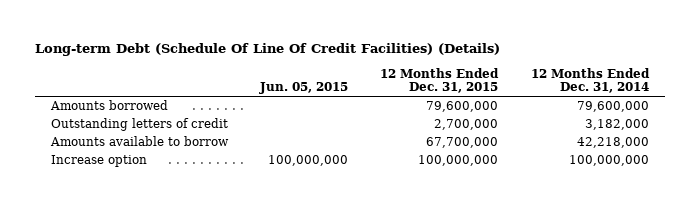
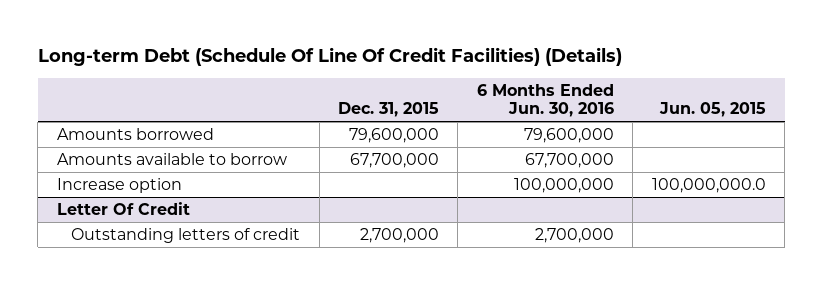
[380,67,500,94] 12 Months Ended Dec. 31, 2015 -> none
[530,67,650,94] 12 Months Ended Dec. 31, 2014 -> none
none -> [337,102,439,118] Dec. 31, 2015
none -> [476,84,614,118] 6 Months Ended Jun. 30, 2016
[51,118,229,132] Outstanding letters of credit -> none
[268,155,349,167] 100,000,000 -> [651,177,766,193] 100,000,000.0
none -> [56,201,190,215] Letter Of Credit
none -> [71,227,301,243] Outstanding letters of credit

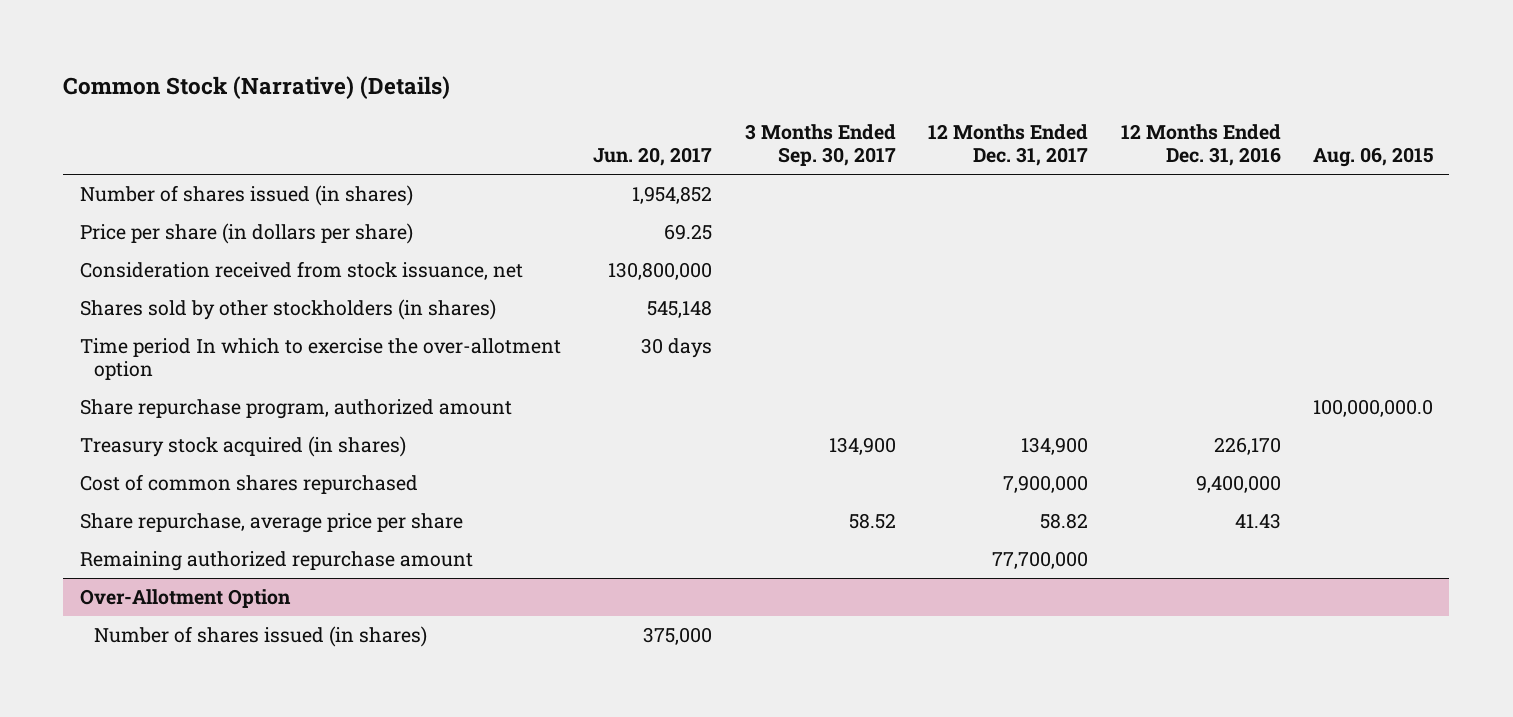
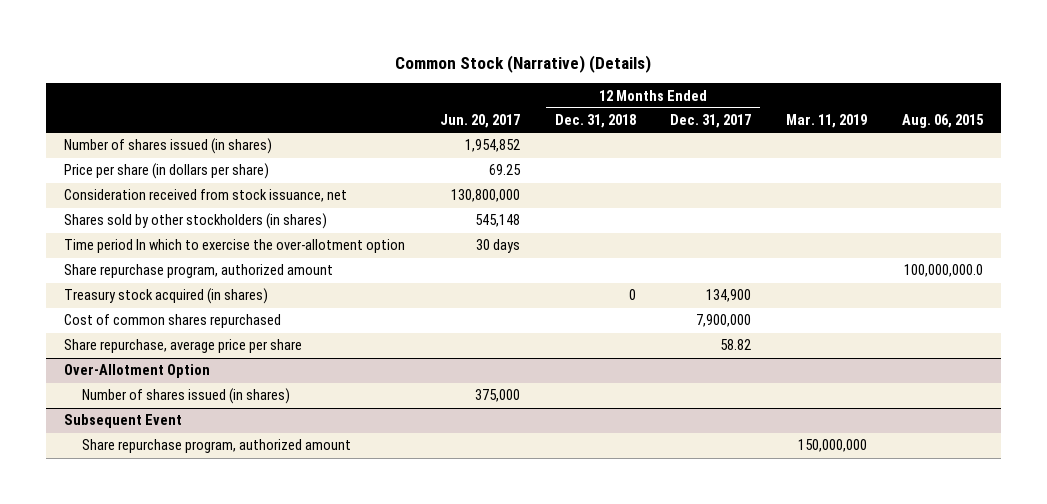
[744,124,896,167] 3 Months Ended Sep. 30, 2017 -> none
[1120,124,1281,167] 12 Months Ended Dec. 31, 2016 -> none
none -> [554,114,636,129] Dec. 31, 2018
none -> [786,114,868,129] Mar. 11, 2019
[79,550,473,571] Remaining authorized repurchase amount -> none
none -> [63,414,182,429] Subsequent Event
none -> [82,439,352,454] Share repurchase program, authorized amount

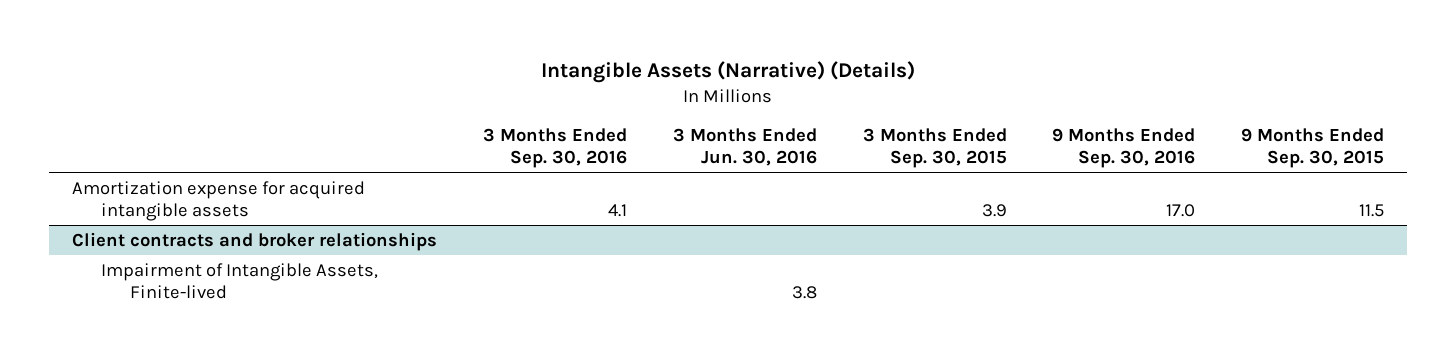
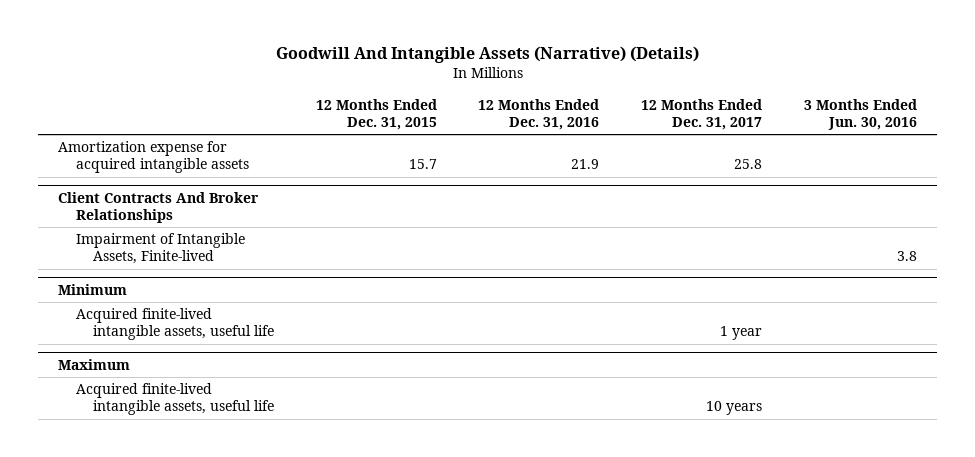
[541,61,916,84] Intangible Assets (Narrative) (Details) -> [275,46,699,64] Goodwill And Intangible Assets (Narrative) (Details)
[482,128,627,169] 3 Months Ended Sep. 30, 2016 -> none
[862,128,1007,169] 3 Months Ended Sep. 30, 2015 -> none
[1052,128,1196,169] 9 Months Ended Sep. 30, 2016 -> none
[1241,128,1385,169] 9 Months Ended Sep. 30, 2015 -> none
none -> [315,98,437,130] 12 Months Ended Dec. 31, 2015
none -> [478,98,600,130] 12 Months Ended Dec. 31, 2016
none -> [640,98,762,130] 12 Months Ended Dec. 31, 2017
[72,231,438,251] Client contracts and broker relationships -> [58,191,260,224] Client Contracts And Broker Relationships
none -> [58,283,128,295] Minimum
none -> [75,308,274,341] Acquired finite-lived intangible assets, useful life
none -> [58,358,131,370] Maximum
none -> [75,383,274,416] Acquired finite-lived intangible assets, useful life

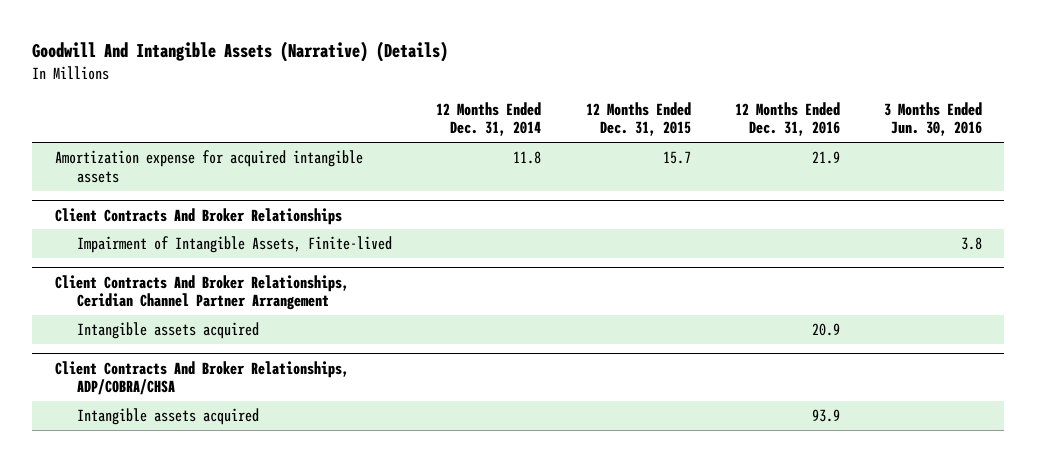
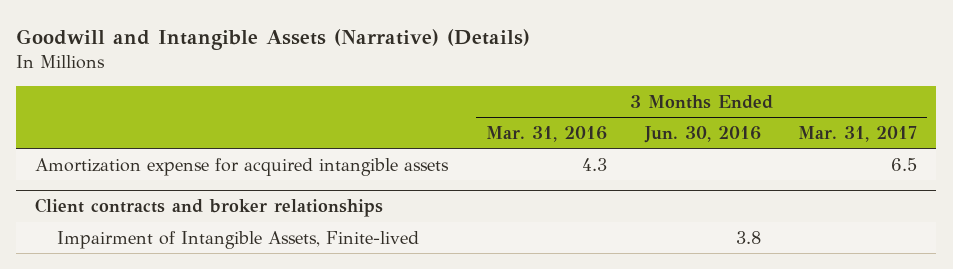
[32,41,449,63] Goodwill And Intangible Assets (Narrative) (Details) -> [16,29,531,51] Goodwill and Intangible Assets (Narrative) (Details)
[436,101,542,137] 12 Months Ended Dec. 31, 2014 -> none
[585,101,691,137] 12 Months Ended Dec. 31, 2015 -> none
[734,101,840,137] 12 Months Ended Dec. 31, 2016 -> none
none -> [485,125,607,142] Mar. 31, 2016
none -> [798,125,918,142] Mar. 31, 2017
[54,207,342,225] Client Contracts And Broker Relationships -> [35,198,384,218] Client contracts and broker relationships
[54,274,349,311] Client Contracts And Broker Relationships, Ceridian Channel Partner Arrangement -> none
[77,322,260,340] Intangible assets acquired -> none
[54,360,349,396] Client Contracts And Broker Relationships, ADP/COBRA/CHSA -> none
[77,408,260,426] Intangible assets acquired -> none

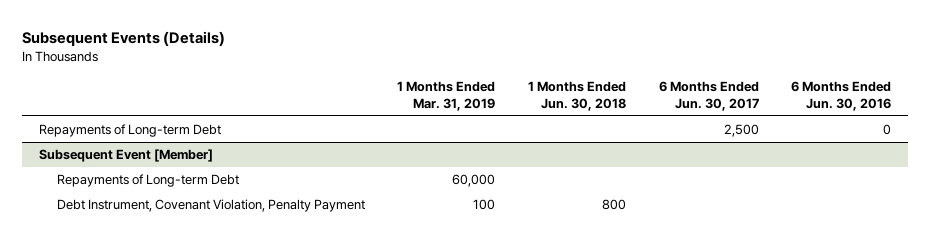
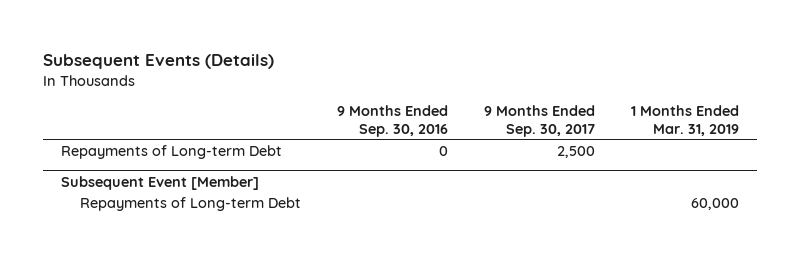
[527,80,626,112] 1 Months Ended Jun. 30, 2018 -> none
[658,80,759,112] 6 Months Ended Jun. 30, 2017 -> none
[791,80,892,112] 6 Months Ended Jun. 30, 2016 -> none
none -> [336,105,448,137] 9 Months Ended Sep. 30, 2016
none -> [483,105,595,137] 9 Months Ended Sep. 30, 2017
[56,199,365,213] Debt Instrument, Covenant Violation, Penalty Payment -> none

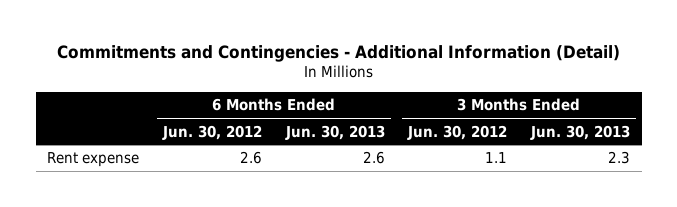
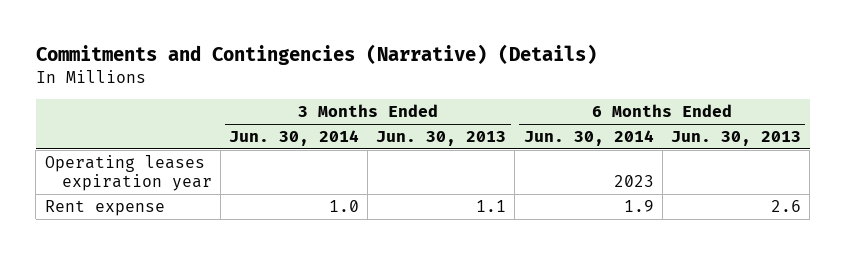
[56,45,620,63] Commitments and Contingencies - Additional Information (Detail) -> [35,44,597,66] Commitments and Contingencies (Narrative) (Details)
[162,124,263,140] Jun. 30, 2012 -> none
[407,124,508,140] Jun. 30, 2012 -> none
none -> [228,130,359,147] Jun. 30, 2014
none -> [523,130,654,147] Jun. 30, 2014
none -> [44,155,212,192] Operating leases expiration year
[607,151,630,165] 2.3 -> [476,200,507,213] 1.1

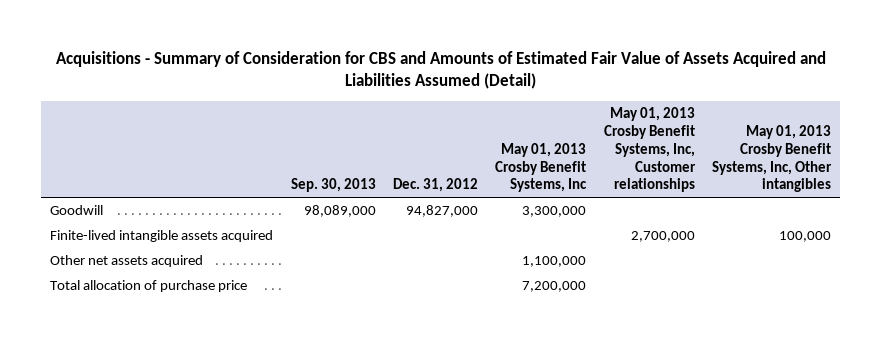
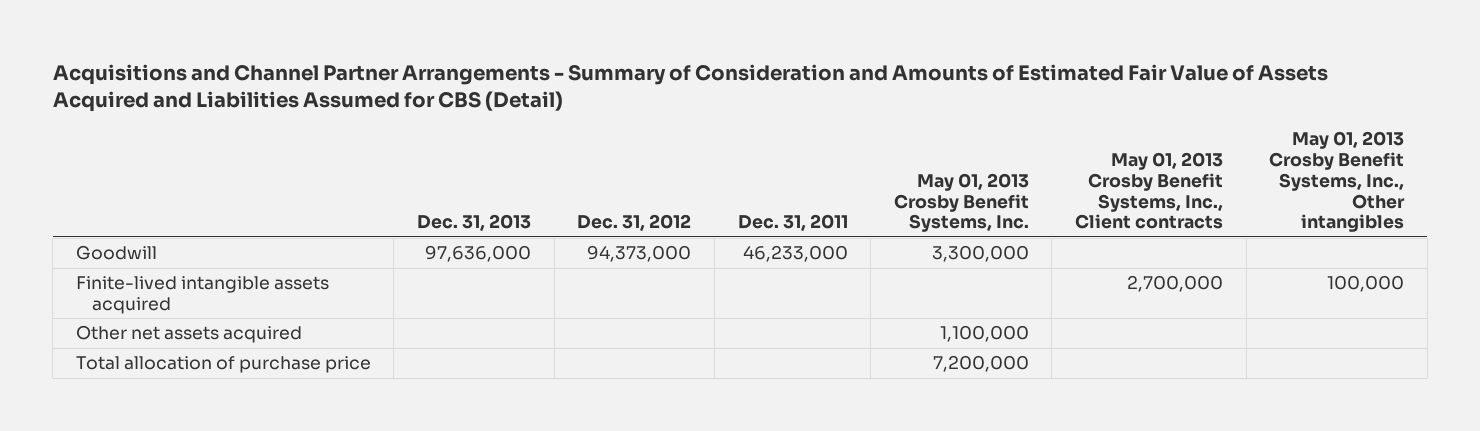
[55,50,826,90] Acquisitions - Summary of Consideration for CBS and Amounts of Estimated Fair Value of Assets Acquired and Liabilities Assumed (Detail) -> [52,63,1328,112] Acquisitions and Channel Partner Arrangements - Summary of Consideration and Amounts of Estimated Fair Value of Assets Acquired and Liabilities Assumed for CBS (Detail)
[290,178,376,193] Sep. 30, 2013 -> none
[495,142,588,193] May 01, 2013 Crosby Benefit Systems, Inc -> none
[603,107,696,193] May 01, 2013 Crosby Benefit Systems, Inc, Customer relationships -> none
[712,124,833,193] May 01, 2013 Crosby Benefit Systems, Inc, Other intangibles -> none
none -> [417,214,532,232] Dec. 31, 2013
none -> [737,214,848,232] Dec. 31, 2011
none -> [893,172,1029,233] May 01, 2013 Crosby Benefit Systems, Inc.
none -> [1075,151,1224,230] May 01, 2013 Crosby Benefit Systems, Inc., Client contracts
none -> [1269,131,1406,233] May 01, 2013 Crosby Benefit Systems, Inc., Other intangibles
[405,205,478,218] 94,827,000 -> [587,245,692,263] 94,373,000

